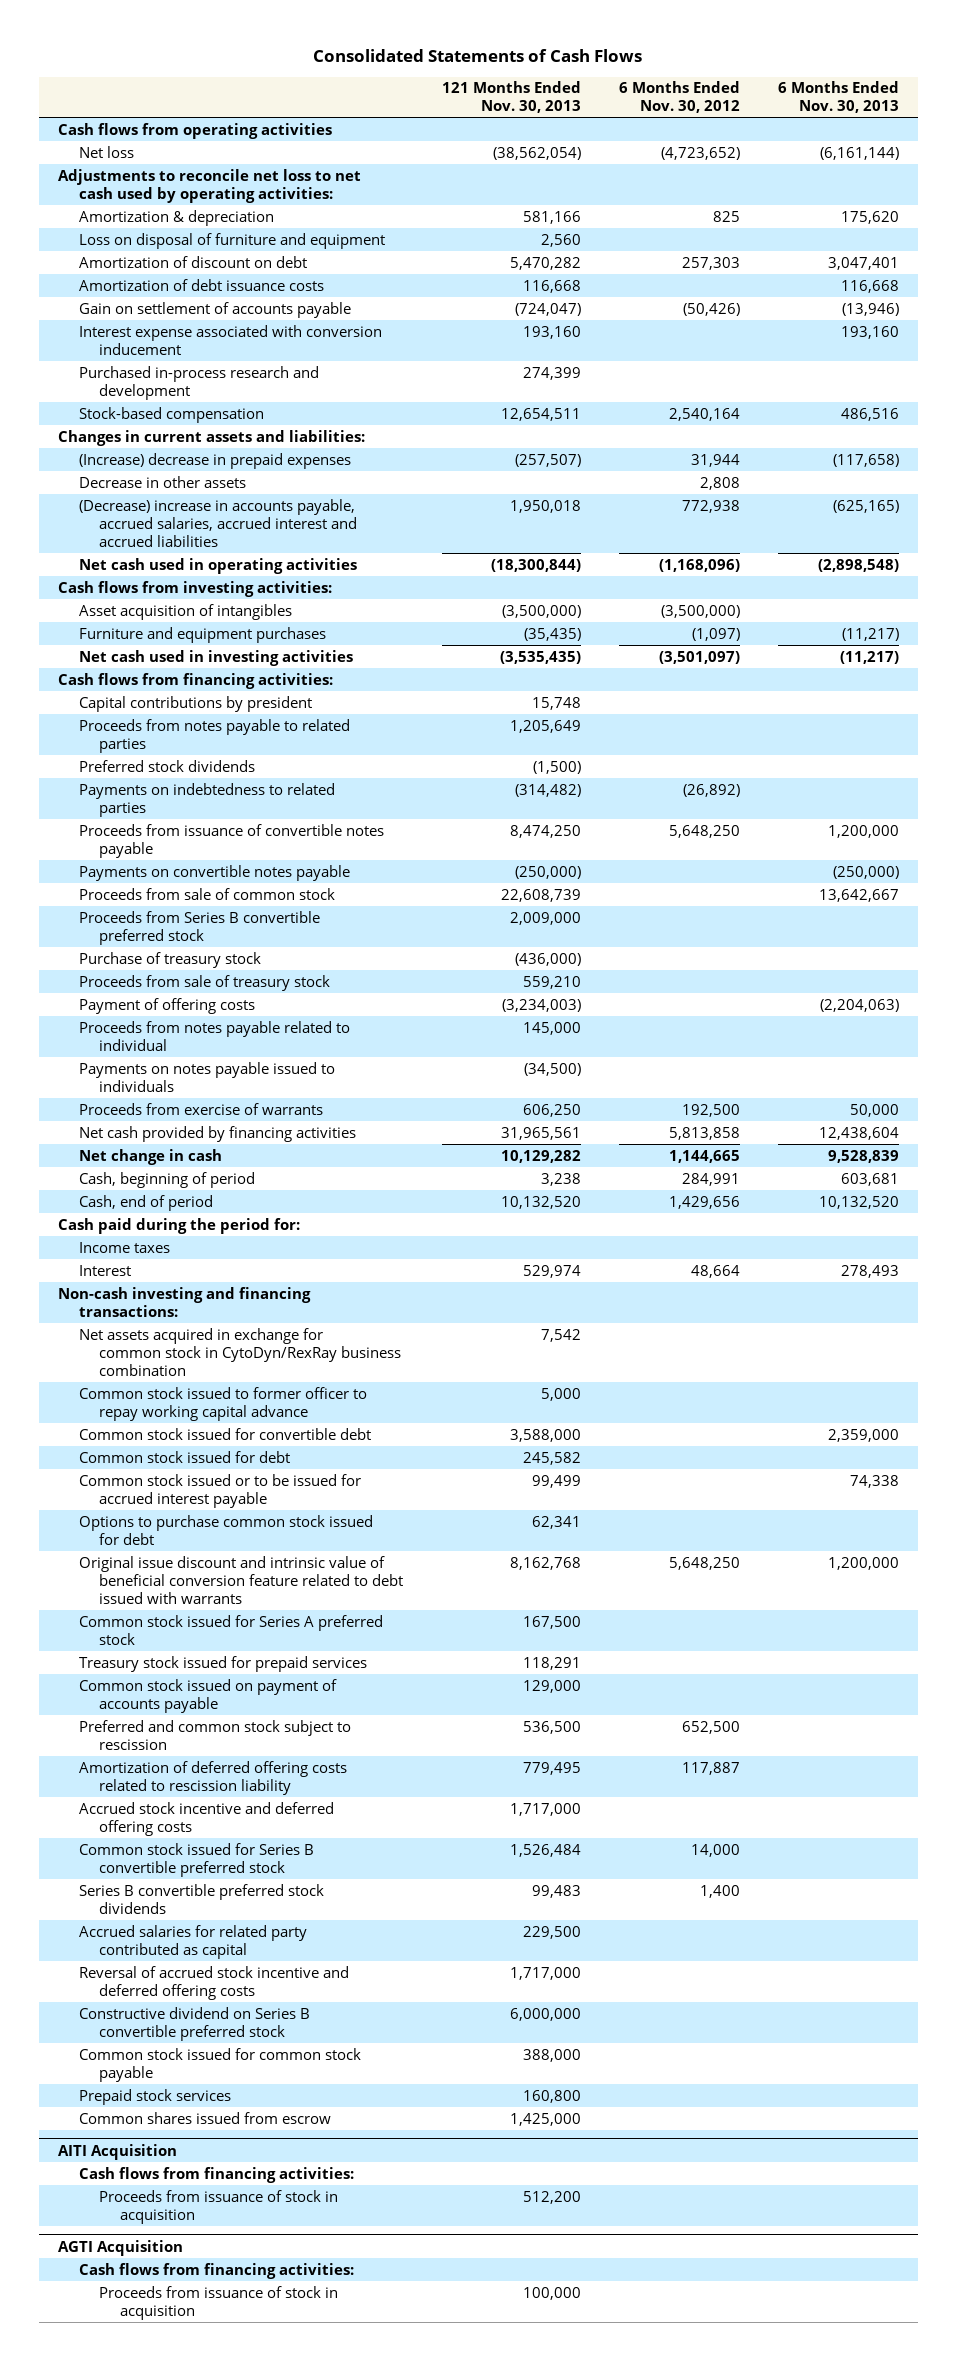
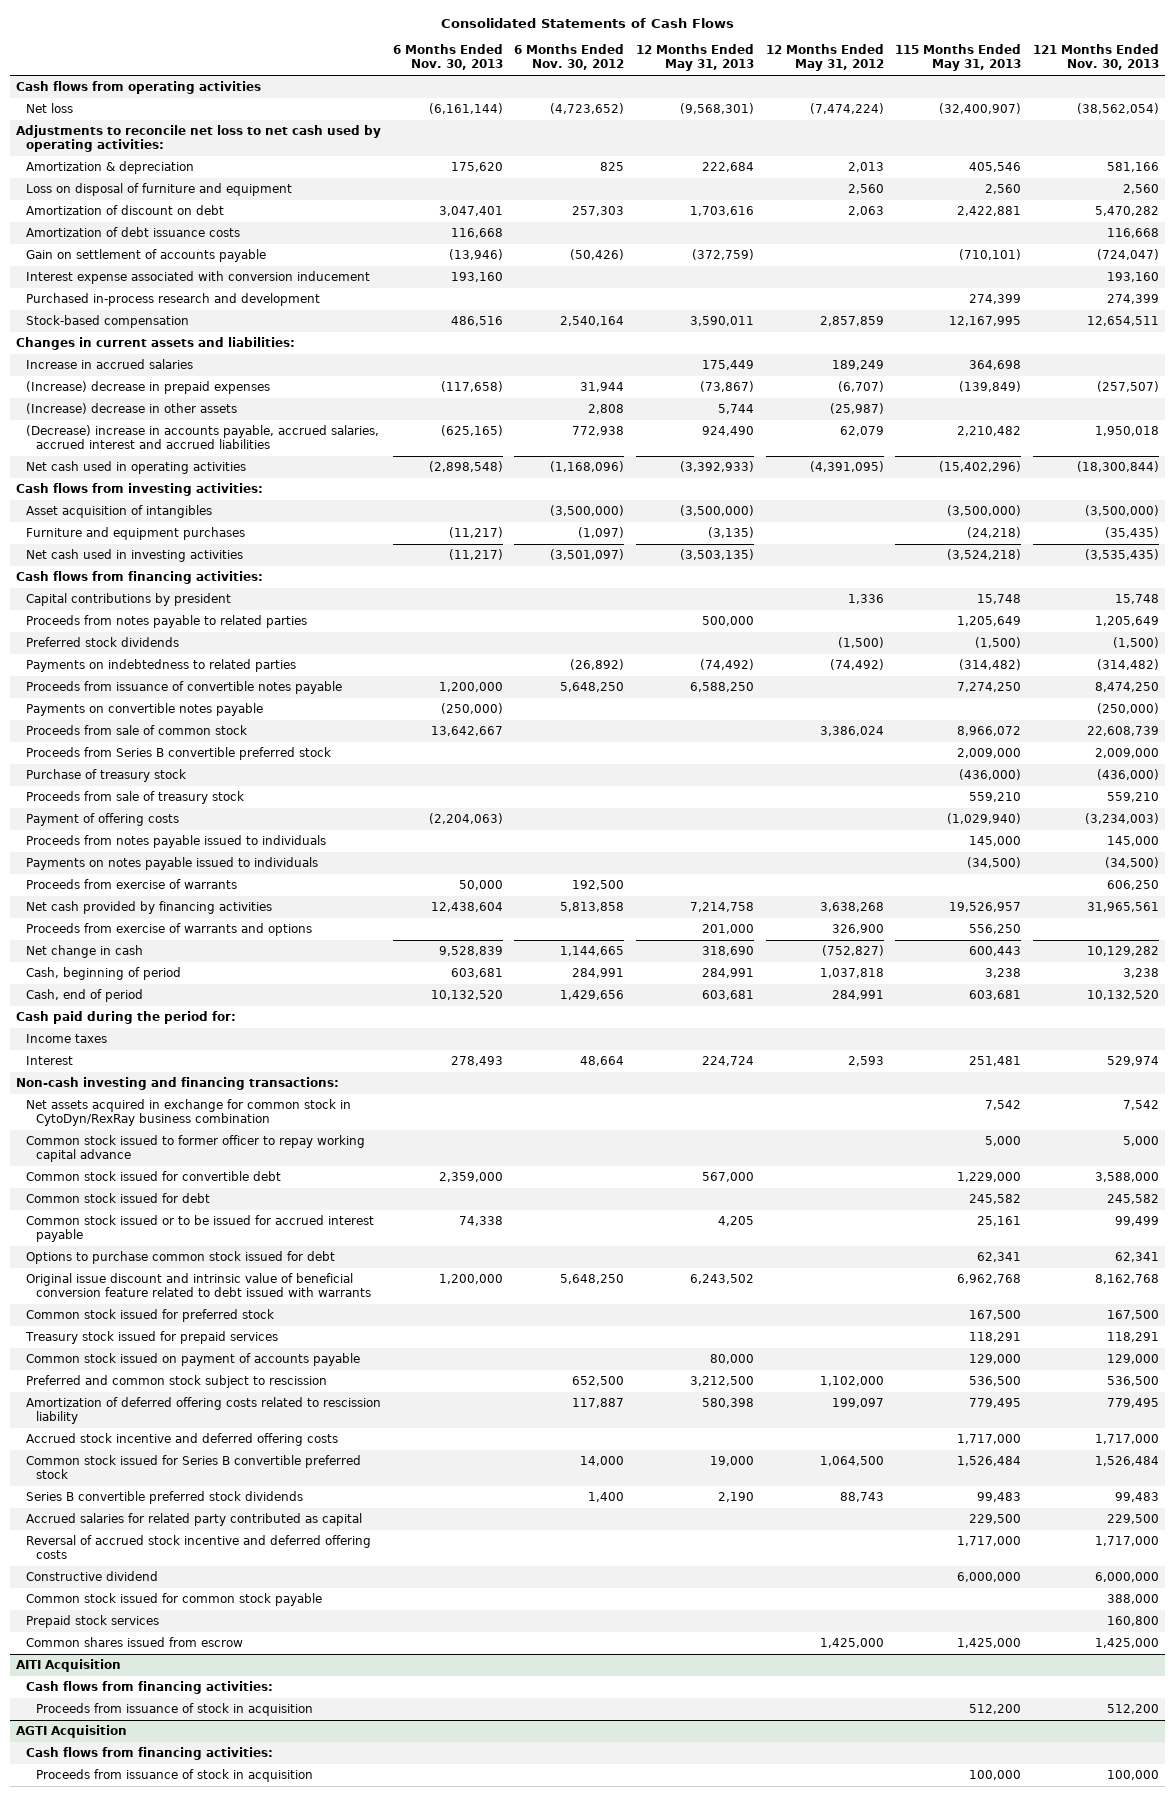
none -> [636,44,755,72] 12 Months Ended May 31, 2013
none -> [765,44,884,72] 12 Months Ended May 31, 2012
none -> [895,44,1022,72] 115 Months Ended May 31, 2013
none -> [25,359,193,370] Increase in accrued salaries
[78,475,246,488] Decrease in other assets -> [25,403,237,415] (Increase) decrease in other assets
[78,1020,350,1051] Proceeds from notes payable related to individual -> [25,835,326,849] Proceeds from notes payable issued to individuals
none -> [25,923,312,937] Proceeds from exercise of warrants and options
[78,1614,383,1645] Common stock issued for Series A preferred stock -> [25,1309,274,1323] Common stock issued for preferred stock
[78,2006,310,2041] Constructive dividend on Series B convertible preferred stock -> [25,1571,158,1582] Constructive dividend

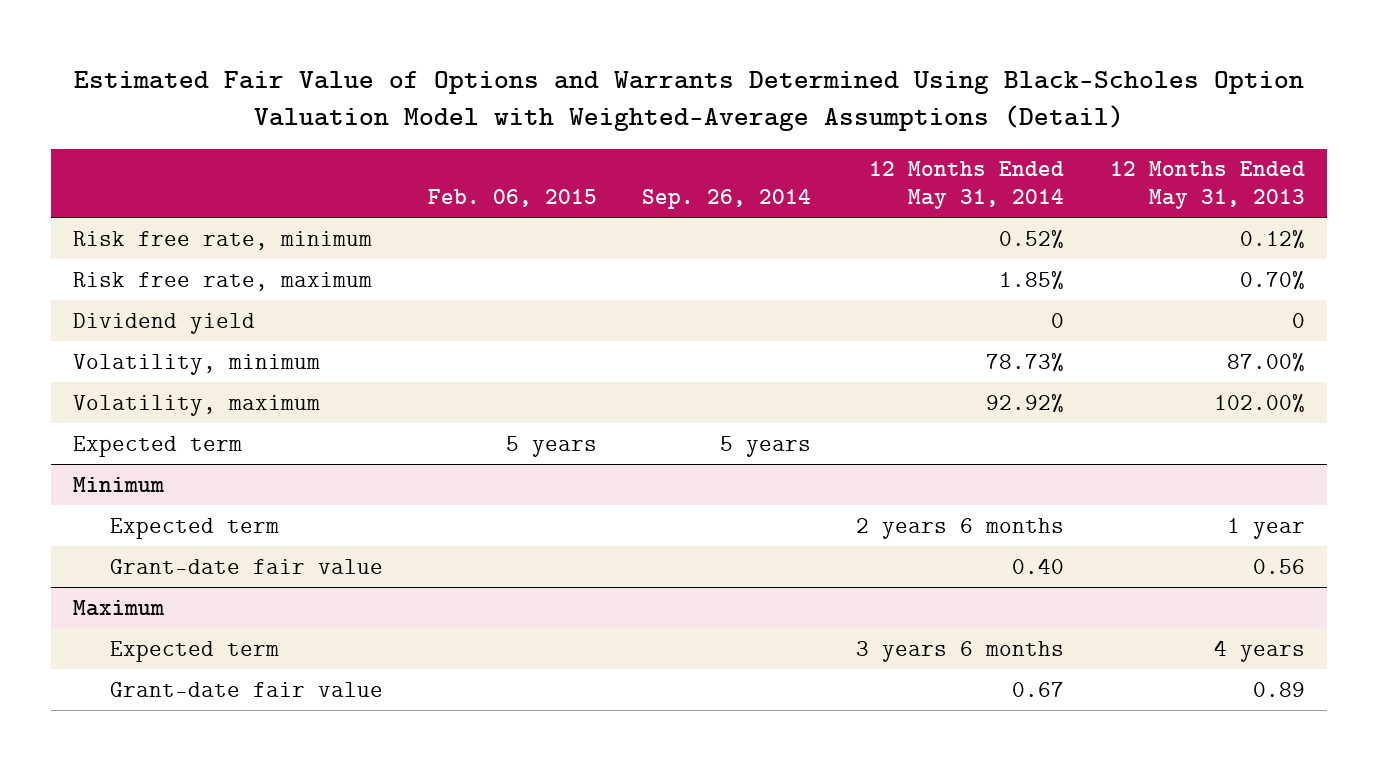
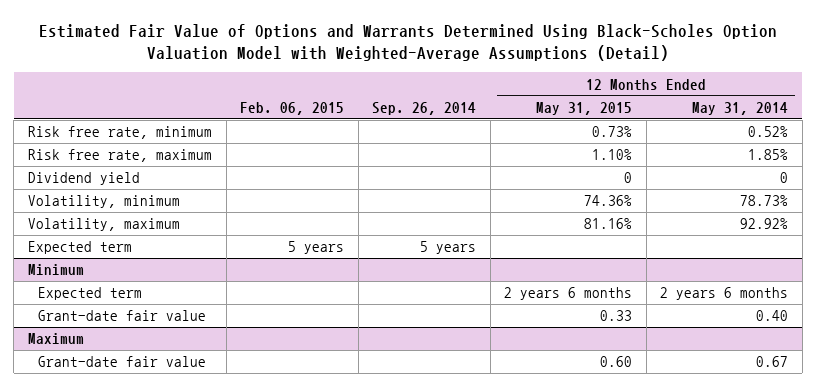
[1109,161,1305,210] 12 Months Ended May 31, 2013 -> none
none -> [536,101,633,115] May 31, 2015
[109,640,279,662] Expected term -> none

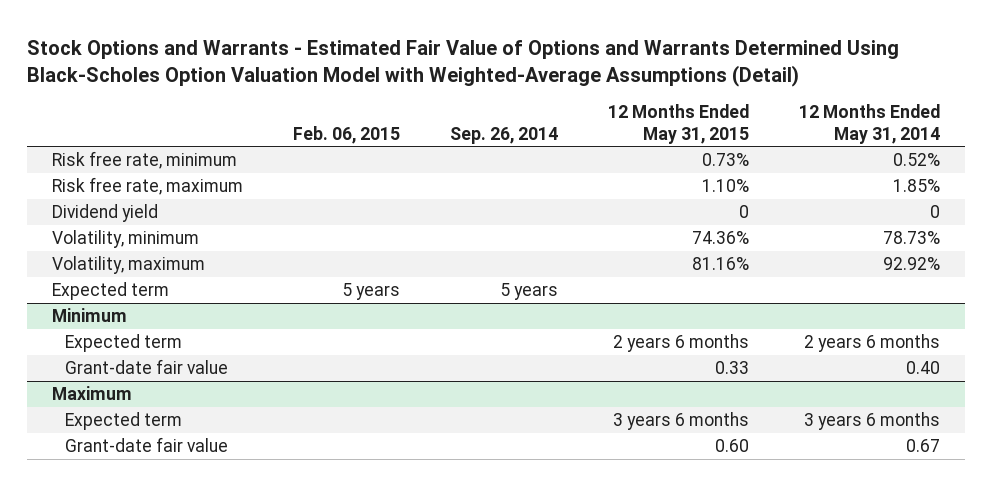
[39,24,778,62] Estimated Fair Value of Options and Warrants Determined Using Black-Scholes Option Valuation Model with Weighted-Average Assumptions (Detail) -> [27,39,900,87] Stock Options and Warrants - Estimated Fair Value of Options and Warrants Determined Using Black-Scholes Option Valuation Model with Weighted-Average Assumptions (Detail)
none -> [65,412,183,431] Expected term

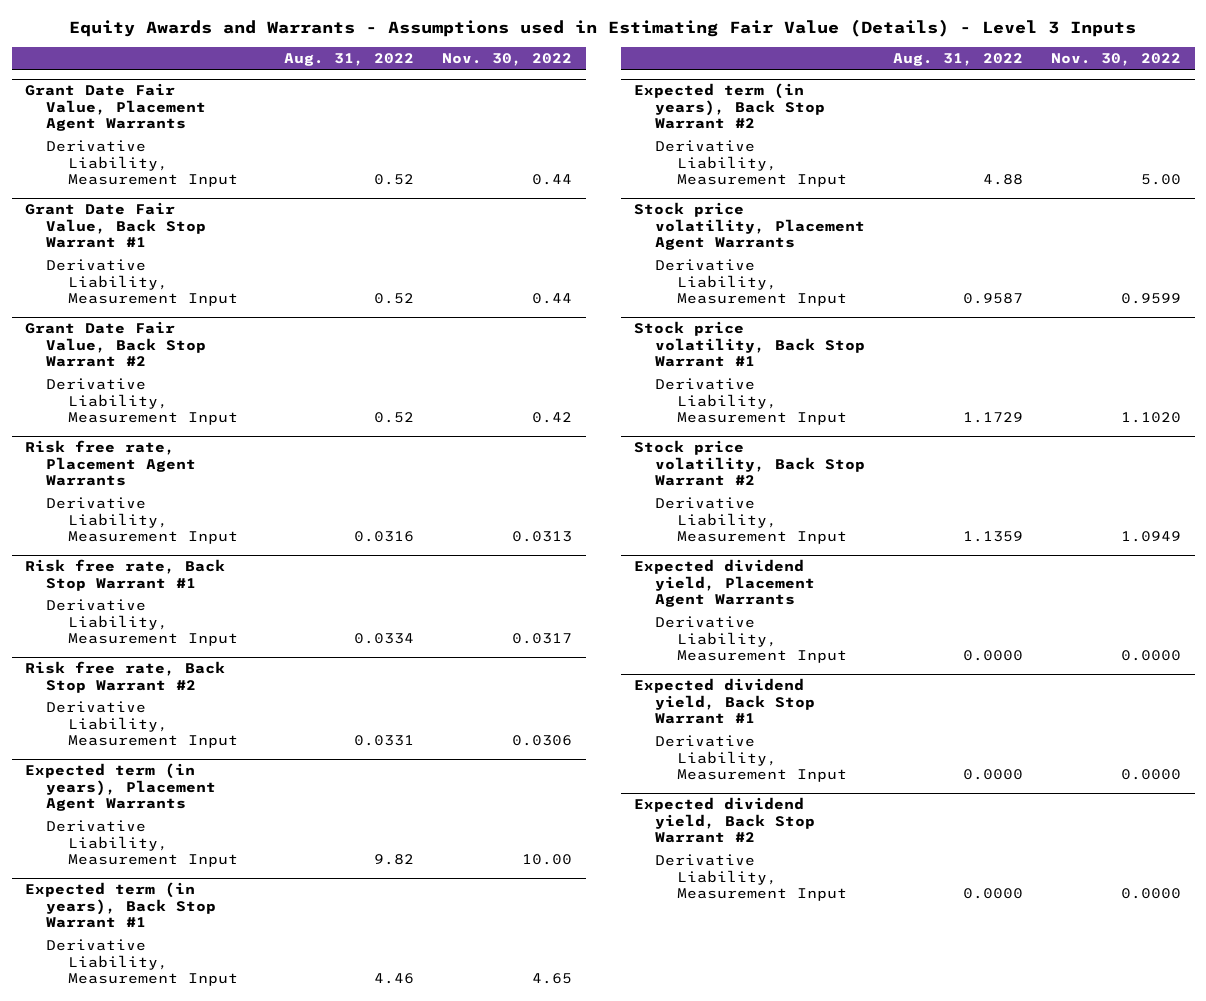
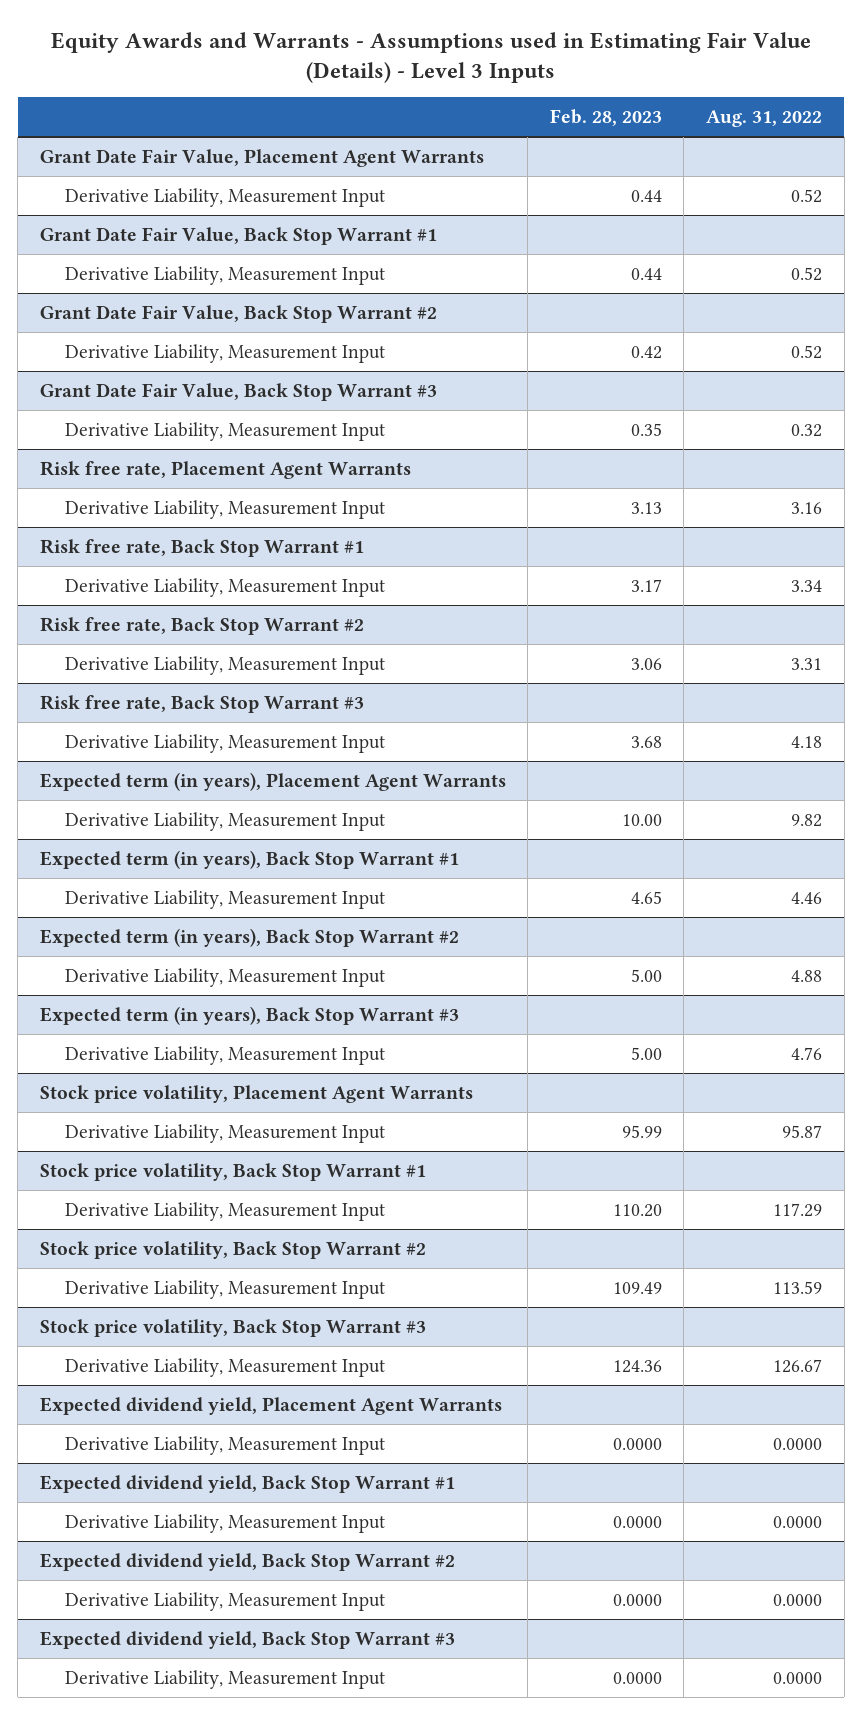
[441,53,572,67] Nov. 30, 2022 -> none
none -> [549,108,662,126] Feb. 28, 2023
none -> [39,382,437,401] Grant Date Fair Value, Back Stop Warrant #3
none -> [65,421,386,441] Derivative Liability, Measurement Input
[354,530,415,542] 0.0316 -> [791,501,823,514] 3.16
[354,632,415,644] 0.0334 -> [791,579,823,592] 3.34
[354,734,415,746] 0.0331 -> [791,657,823,670] 3.31
none -> [39,694,364,713] Risk free rate, Back Stop Warrant #3
none -> [65,733,386,753] Derivative Liability, Measurement Input
none -> [39,1005,459,1025] Expected term (in years), Back Stop Warrant #3
none -> [65,1045,386,1065] Derivative Liability, Measurement Input
[963,292,1024,304] 0.9587 -> [782,1124,823,1138] 95.87
[963,411,1024,423] 1.1729 -> [773,1202,823,1217] 117.29
[963,530,1024,542] 1.1359 -> [773,1280,823,1294] 113.59
none -> [39,1318,426,1337] Stock price volatility, Back Stop Warrant #3
none -> [65,1357,386,1377] Derivative Liability, Measurement Input
none -> [39,1630,455,1649] Expected dividend yield, Back Stop Warrant #3
none -> [65,1669,386,1689] Derivative Liability, Measurement Input

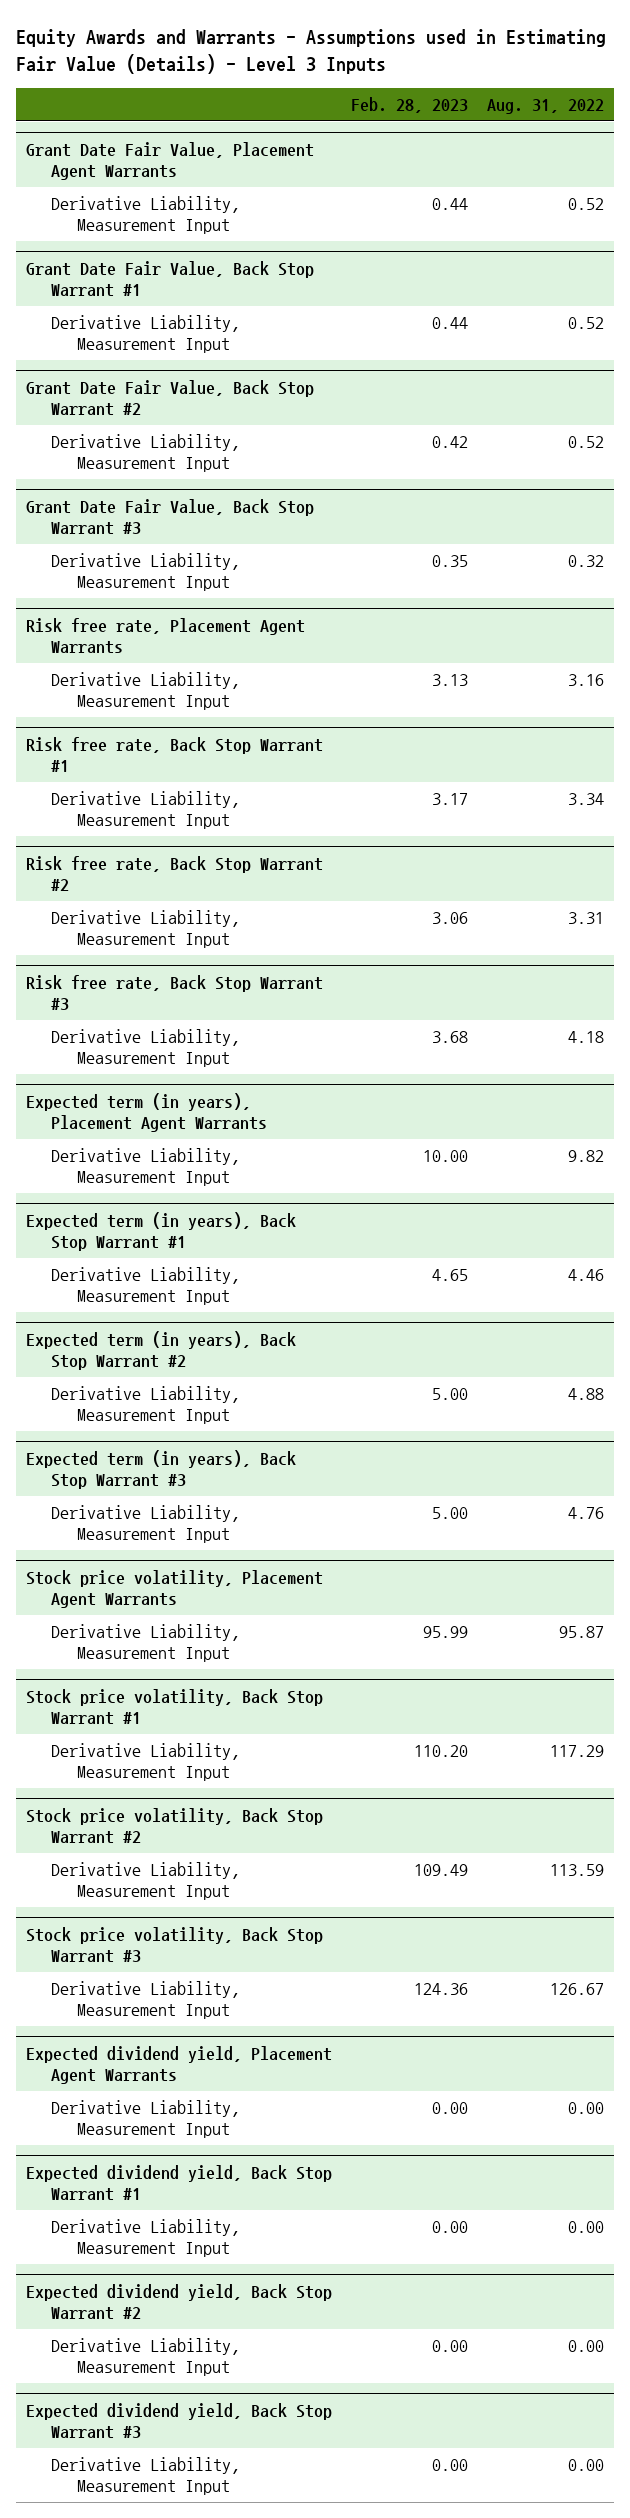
[612,1437,662,1450] 0.0000 -> [431,2102,468,2115] 0.00
[773,1437,823,1450] 0.0000 -> [568,2102,605,2115] 0.00
[612,1515,662,1528] 0.0000 -> [431,2221,468,2234] 0.00
[773,1515,823,1528] 0.0000 -> [568,2221,605,2234] 0.00
[612,1593,662,1606] 0.0000 -> [431,2340,468,2353] 0.00
[773,1593,823,1606] 0.0000 -> [568,2340,605,2353] 0.00
[612,1671,662,1684] 0.0000 -> [431,2459,468,2472] 0.00
[773,1671,823,1684] 0.0000 -> [568,2459,605,2472] 0.00

